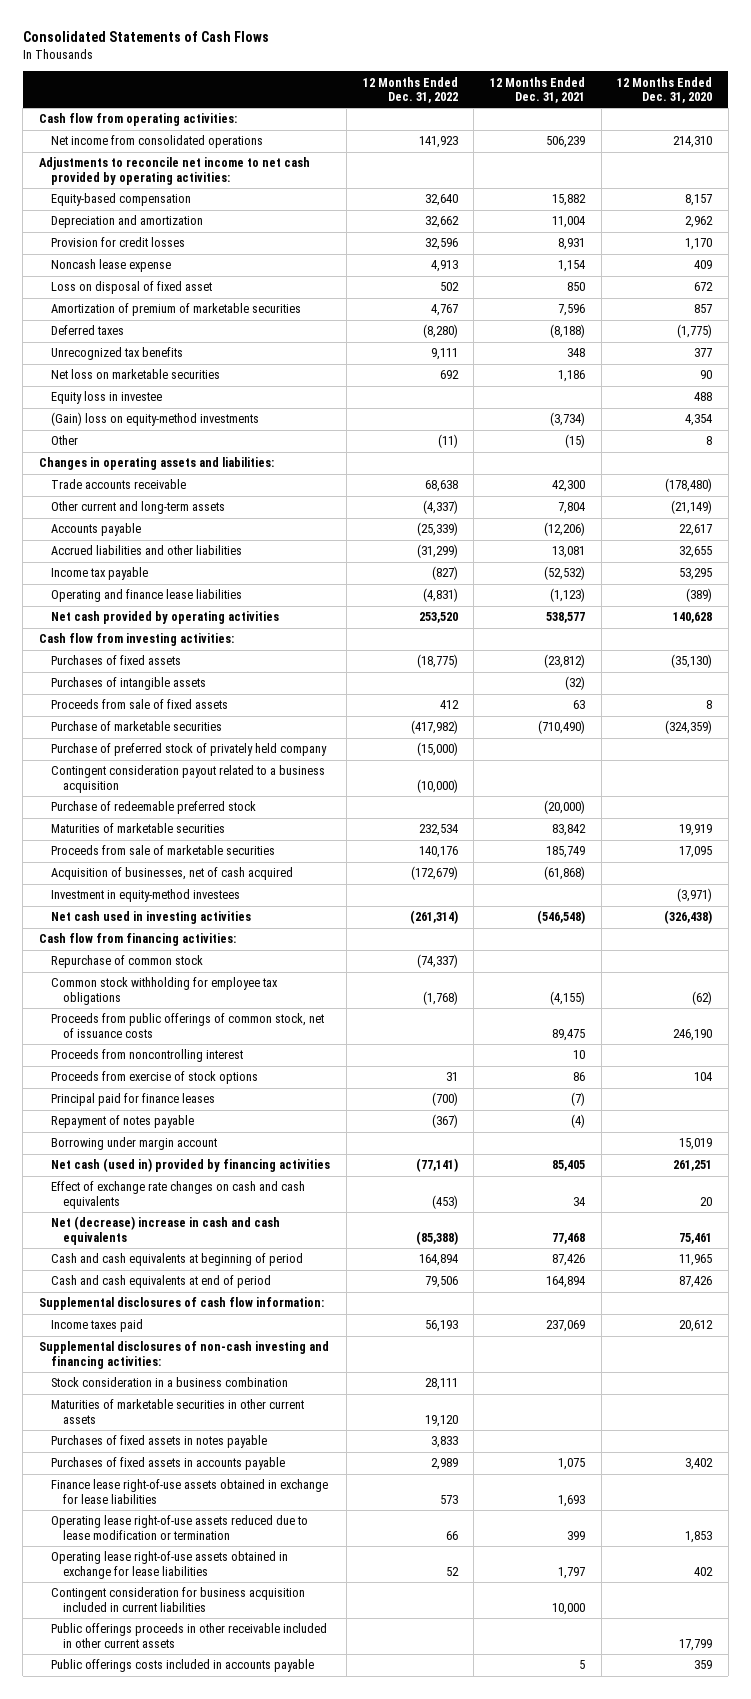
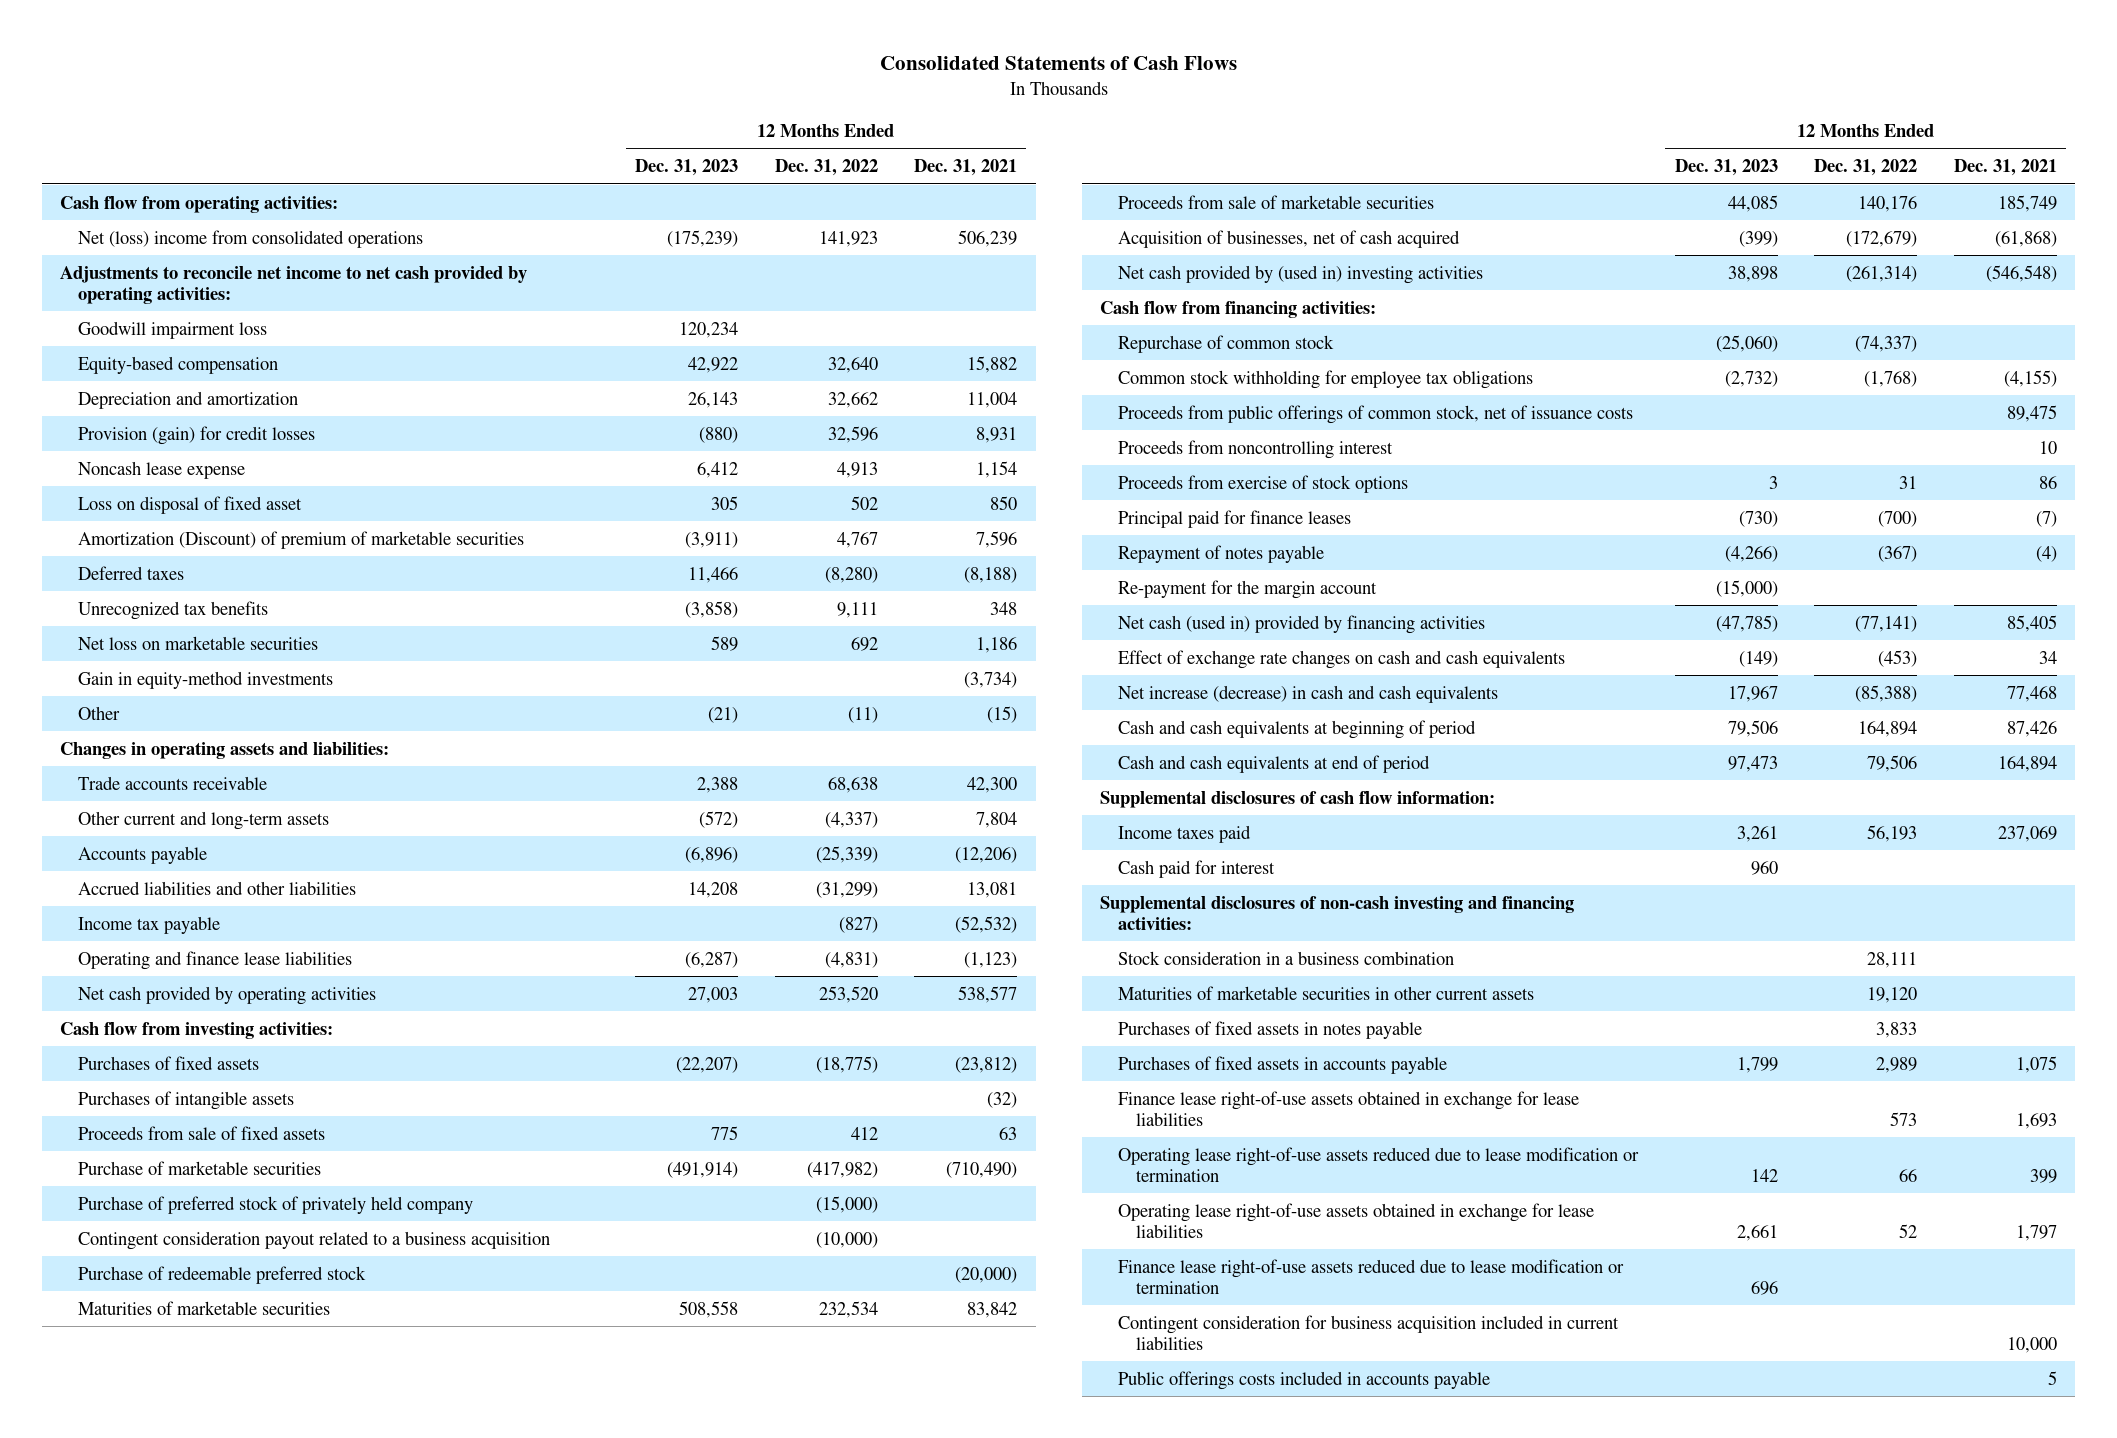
[617,76,713,103] 12 Months Ended Dec. 31, 2020 -> none
none -> [634,159,738,177] Dec. 31, 2023
[51,135,264,149] Net income from consolidated operations -> [78,229,424,248] Net (loss) income from consolidated operations
none -> [78,320,268,339] Goodwill impairment loss
[51,237,186,248] Provision for credit losses -> [78,425,316,445] Provision (gain) for credit losses
[51,303,302,317] Amortization of premium of marketable securities -> [78,530,525,549] Amortization (Discount) of premium of marketable securities
[51,391,163,405] Equity loss in investee -> none
[51,412,260,427] (Gain) loss on equity-method investments -> [78,670,334,689] Gain in equity-method investments
[51,889,241,903] Investment in equity-method investees -> none
[51,911,252,925] Net cash used in investing activities -> [1117,264,1483,284] Net cash provided by (used in) investing activities
[51,1137,218,1151] Borrowing under margin account -> none
none -> [1117,579,1377,599] Re-payment for the margin account
[51,1216,281,1245] Net (decrease) increase in cash and cash equivalents -> [1117,684,1498,703] Net increase (decrease) in cash and cash equivalents
none -> [1117,859,1275,878] Cash paid for interest
none -> [1117,1258,1624,1294] Finance lease right-of-use assets reduced due to lease modification or termination
[51,1623,328,1648] Public offerings proceeds in other receivable included in other current assets -> none

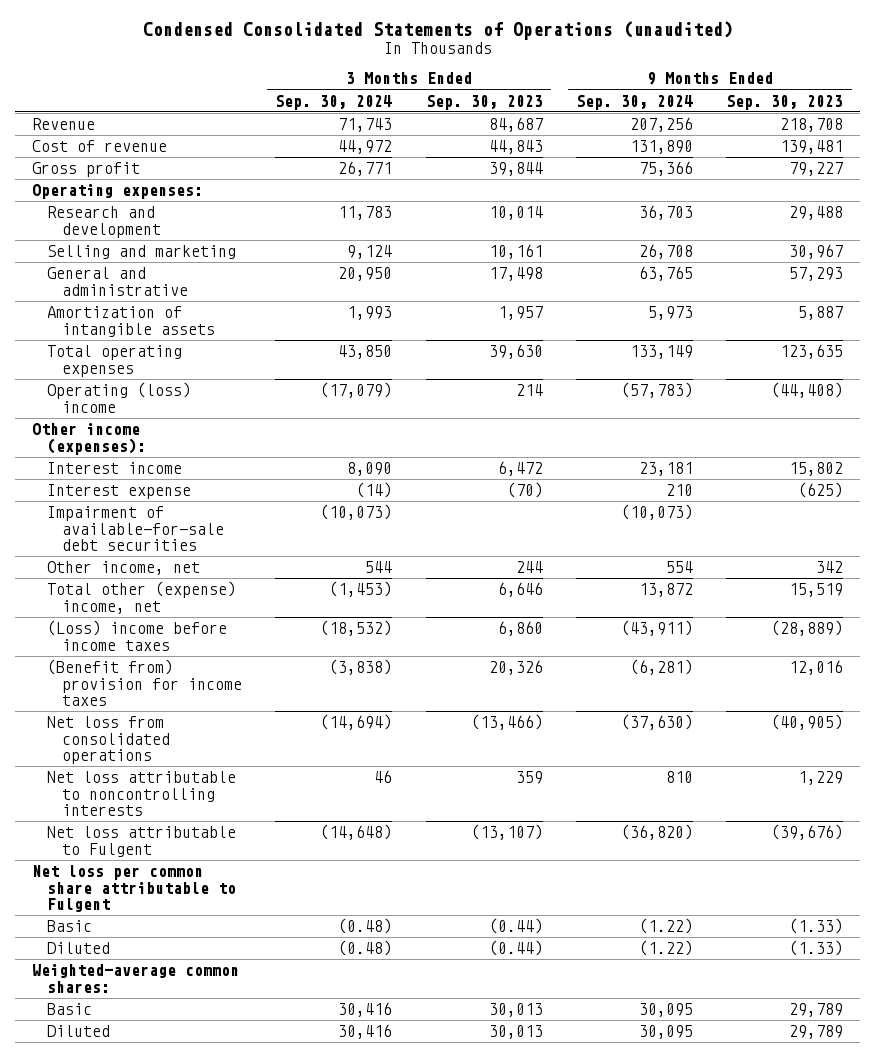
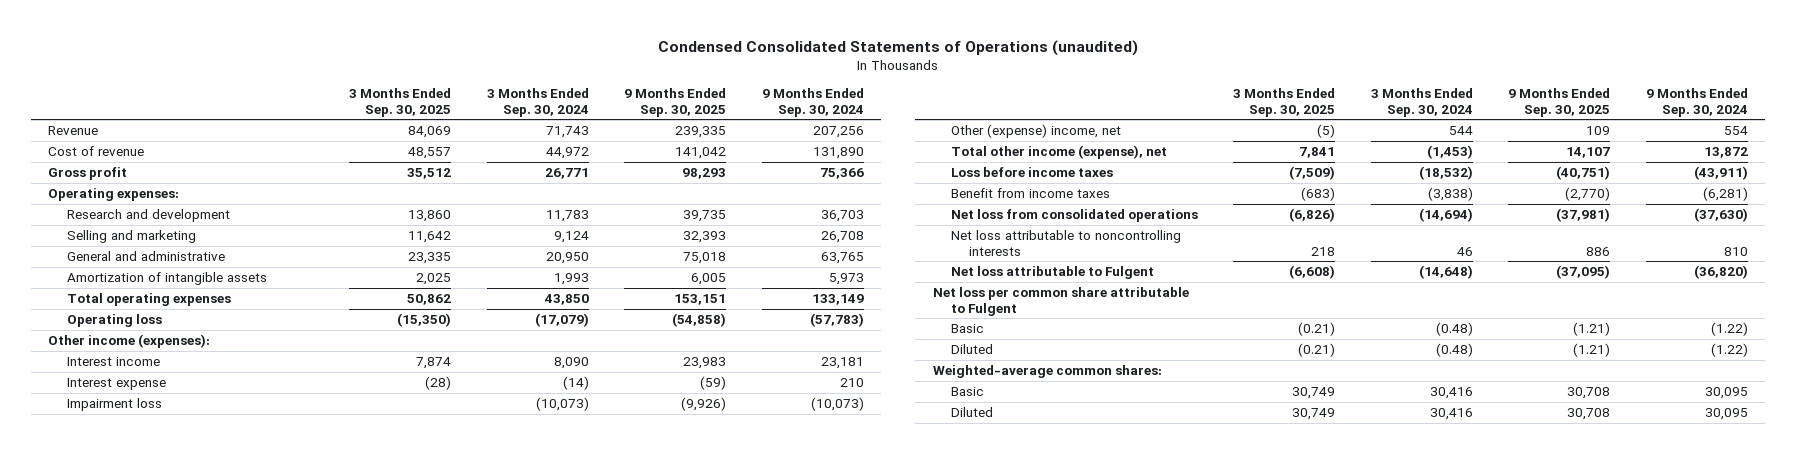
[425,94,543,110] Sep. 30, 2023 -> none
[726,94,844,110] Sep. 30, 2023 -> none
none -> [349,88,452,117] 3 Months Ended Sep. 30, 2025
none -> [624,88,727,117] 9 Months Ended Sep. 30, 2025
[47,382,192,413] Operating (loss) income -> [66,314,162,328] Operating loss
[47,506,224,551] Impairment of available-for-sale debt securities -> [66,398,162,412] Impairment loss
[47,561,201,576] Other income, net -> [950,124,1121,139] Other (expense) income, net
[47,581,237,614] Total other (expense) income, net -> [950,145,1167,160] Total other income (expense), net
[47,620,228,651] (Loss) income before income taxes -> [950,167,1113,178] Loss before income taxes
[47,659,242,706] (Benefit from) provision for income taxes -> [950,188,1110,199] Benefit from income taxes

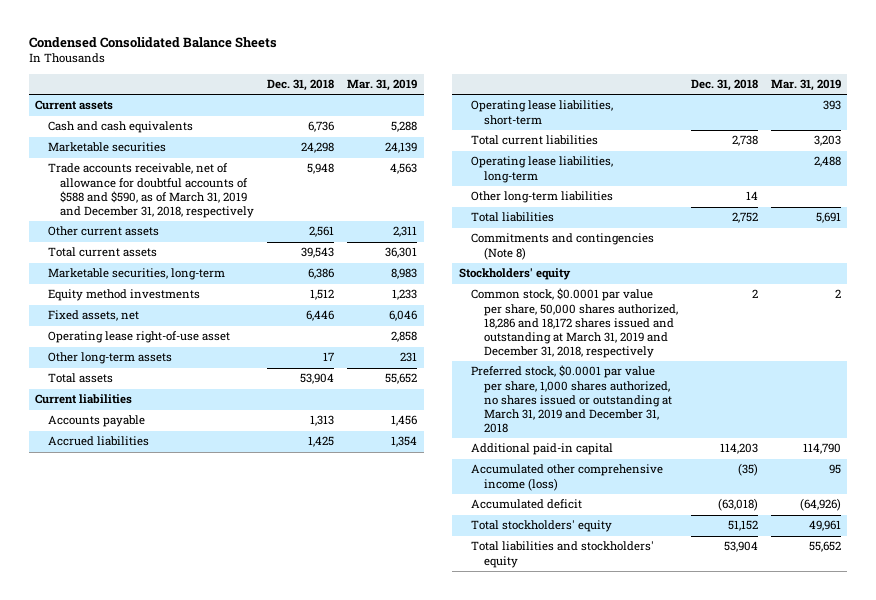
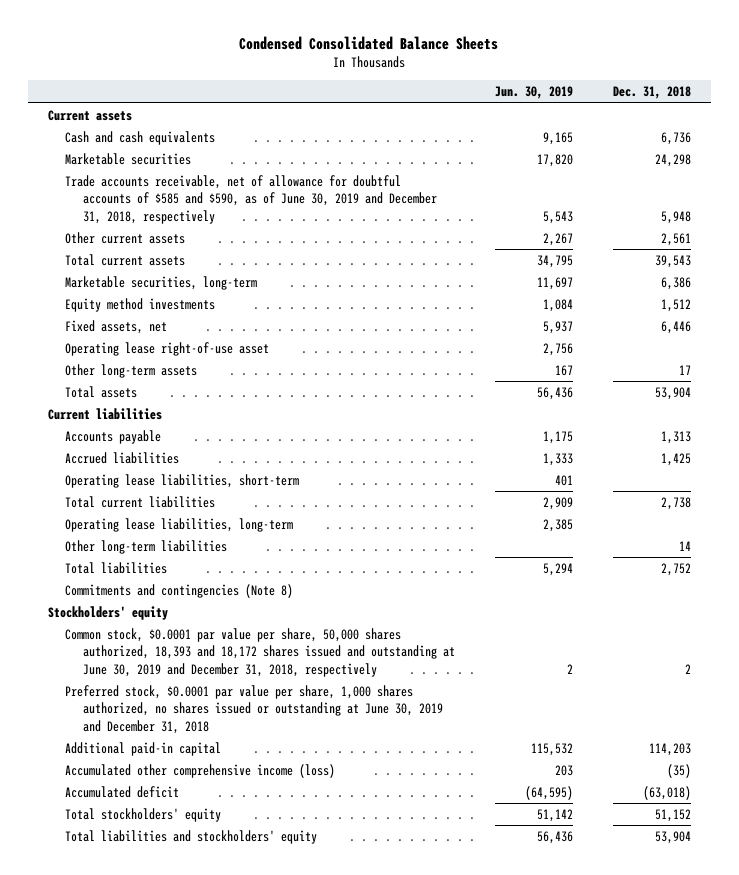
[347,79,418,92] Mar. 31, 2019 -> none
none -> [495,86,574,100] Jun. 30, 2019
[47,163,255,218] Trade accounts receivable, net of allowance for doubtful accounts of $588 and $590, as of March 31, 2019 and December 31, 2018, respectively -> [65,174,438,224] Trade accounts receivable, net of allowance for doubtful accounts of $585 and $590, as of June 30, 2019 and December 31, 2018, respectively
[471,288,678,359] Common stock, $0.0001 par value per share, 50,000 shares authorized, 18,286 and 18,172 shares issued and outstanding at March 31, 2019 and December 31, 2018, respectively -> [65,627,456,677] Common stock, $0.0001 par value per share, 50,000 shares authorized, 18,393 and 18,172 shares issued and outstanding at June 30, 2019 and December 31, 2018, respectively
[471,365,672,434] Preferred stock, $0.0001 par value per share, 1,000 shares authorized, no shares issued or outstanding at March 31, 2019 and December 31, 2018 -> [65,684,444,734] Preferred stock, $0.0001 par value per share, 1,000 shares authorized, no shares issued or outstanding at June 30, 2019 and December 31, 2018

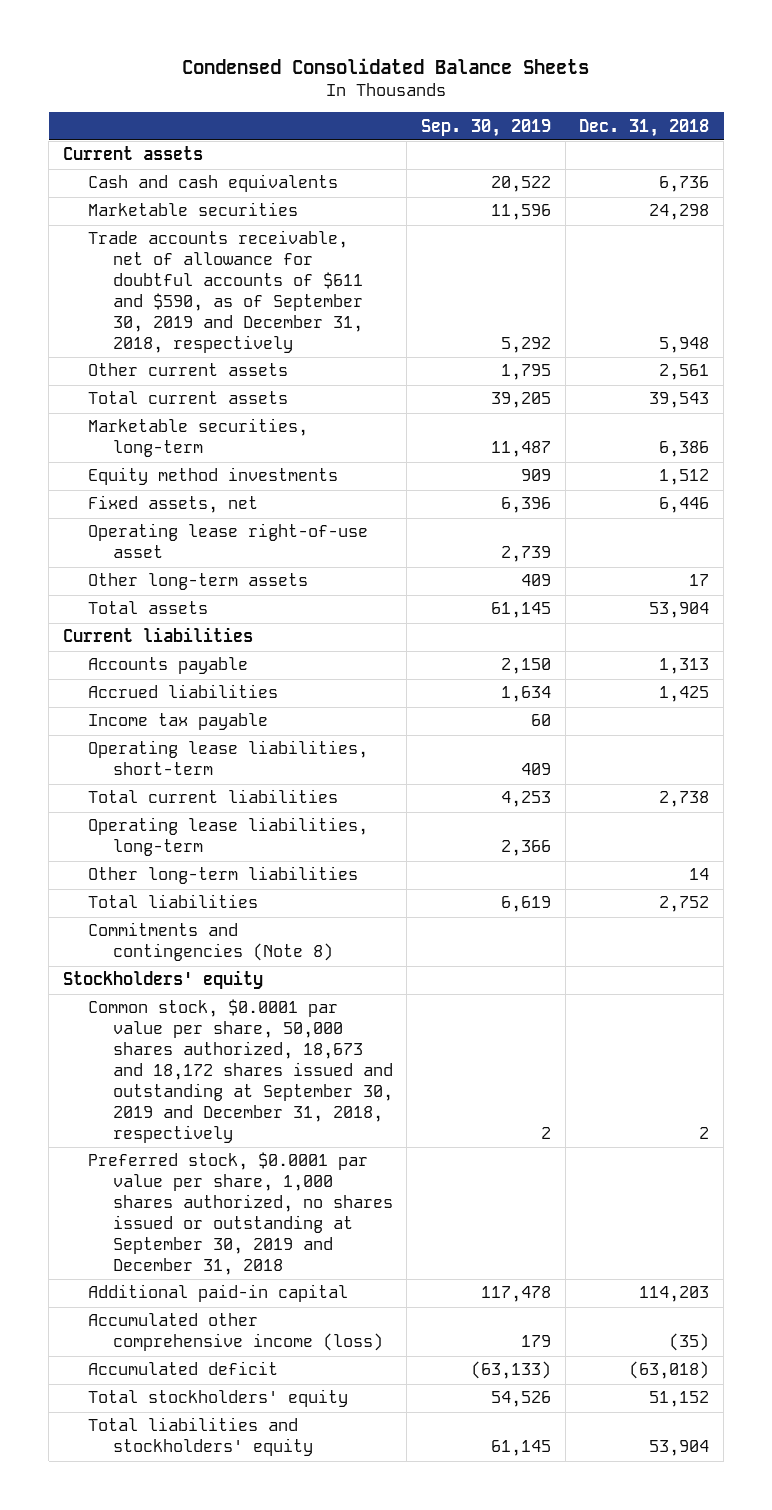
[495,86,574,100] Jun. 30, 2019 -> none
none -> [421,118,552,137] Sep. 30, 2019
[65,174,438,224] Trade accounts receivable, net of allowance for doubtful accounts of $585 and $590, as of June 30, 2019 and December 31, 2018, respectively -> [87,230,363,354] Trade accounts receivable, net of allowance for doubtful accounts of $611 and $590, as of September 30, 2019 and December 31, 2018, respectively
none -> [87,713,268,731] Income tax payable
[65,627,456,677] Common stock, $0.0001 par value per share, 50,000 shares authorized, 18,393 and 18,172 shares issued and outstanding at June 30, 2019 and December 31, 2018, respectively -> [87,999,393,1144] Common stock, $0.0001 par value per share, 50,000 shares authorized, 18,673 and 18,172 shares issued and outstanding at September 30, 2019 and December 31, 2018, respectively
[65,684,444,734] Preferred stock, $0.0001 par value per share, 1,000 shares authorized, no shares issued or outstanding at June 30, 2019 and December 31, 2018 -> [87,1152,393,1276] Preferred stock, $0.0001 par value per share, 1,000 shares authorized, no shares issued or outstanding at September 30, 2019 and December 31, 2018

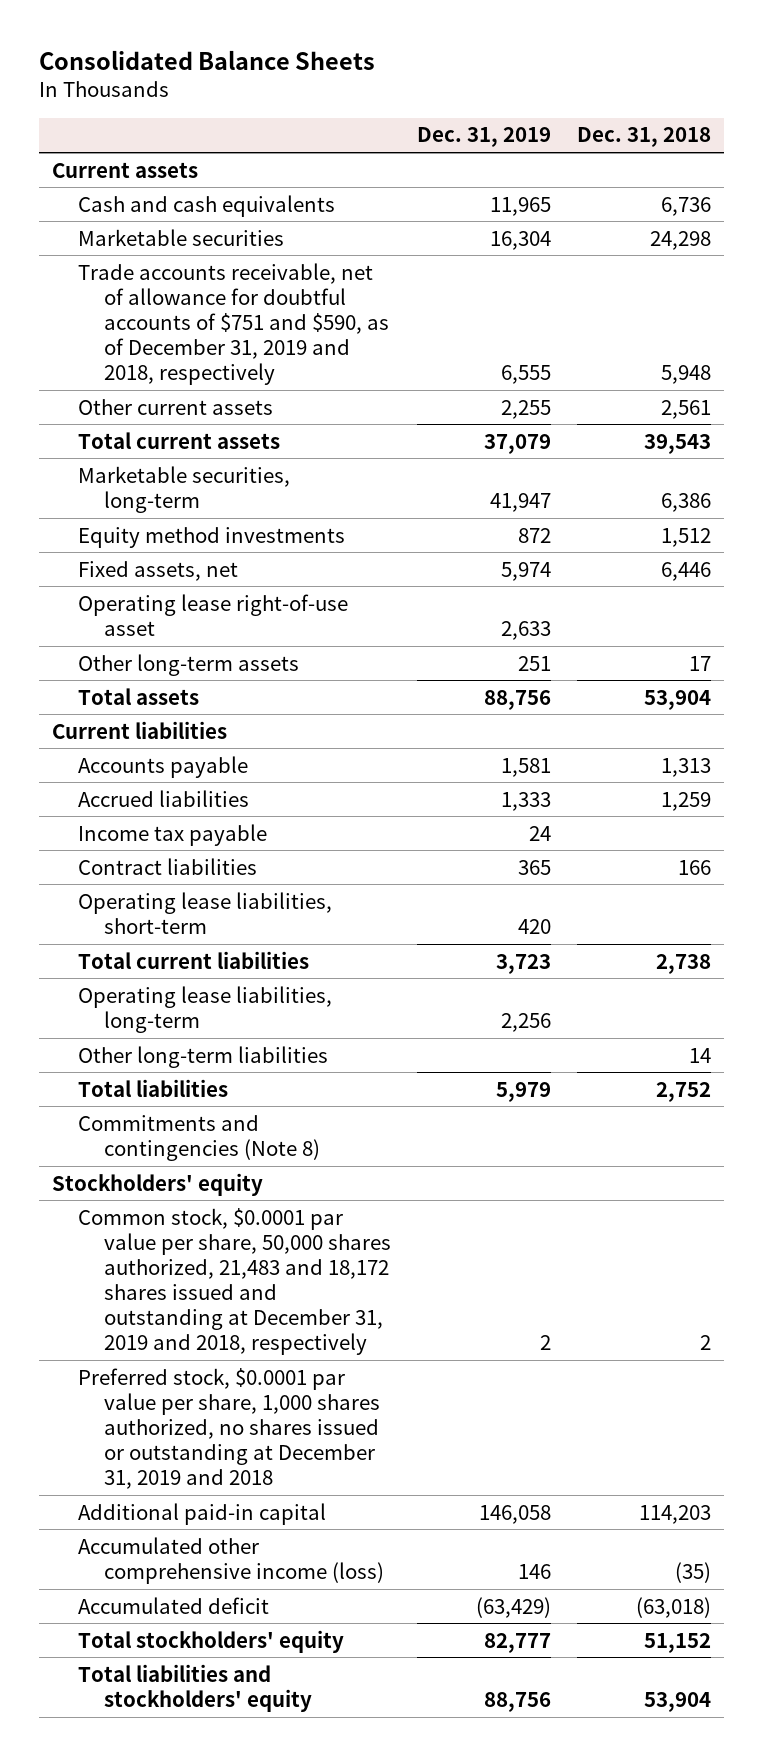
[182,57,590,74] Condensed Consolidated Balance Sheets -> [38,50,375,71] Consolidated Balance Sheets
[421,118,552,137] Sep. 30, 2019 -> none
none -> [417,127,552,148] Dec. 31, 2019
[87,230,363,354] Trade accounts receivable, net of allowance for doubtful accounts of $611 and $590, as of September 30, 2019 and December 31, 2018, respectively -> [77,262,389,386] Trade accounts receivable, net of allowance for doubtful accounts of $751 and $590, as of December 31, 2019 and 2018, respectively
[659,686,710,703] 1,425 -> [661,791,712,811] 1,259
none -> [77,857,257,875] Contract liabilities
[87,999,393,1144] Common stock, $0.0001 par value per share, 50,000 shares authorized, 18,673 and 18,172 shares issued and outstanding at September 30, 2019 and December 31, 2018, respectively -> [77,1207,391,1356] Common stock, $0.0001 par value per share, 50,000 shares authorized, 21,483 and 18,172 shares issued and outstanding at December 31, 2019 and 2018, respectively
[87,1152,393,1276] Preferred stock, $0.0001 par value per share, 1,000 shares authorized, no shares issued or outstanding at September 30, 2019 and December 31, 2018 -> [77,1367,380,1490] Preferred stock, $0.0001 par value per share, 1,000 shares authorized, no shares issued or outstanding at December 31, 2019 and 2018

